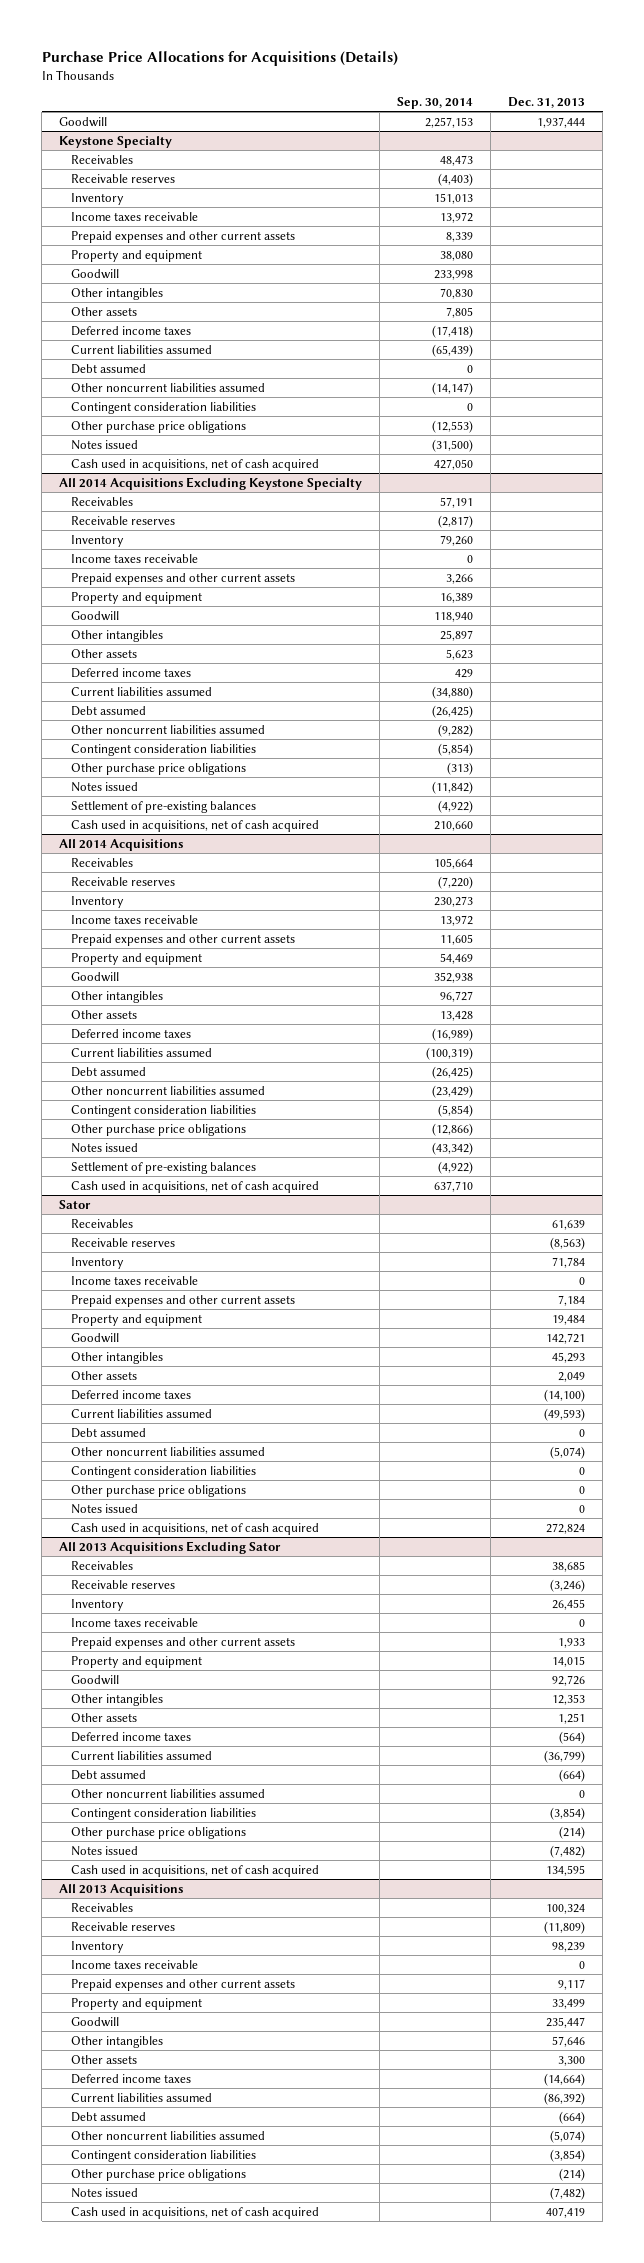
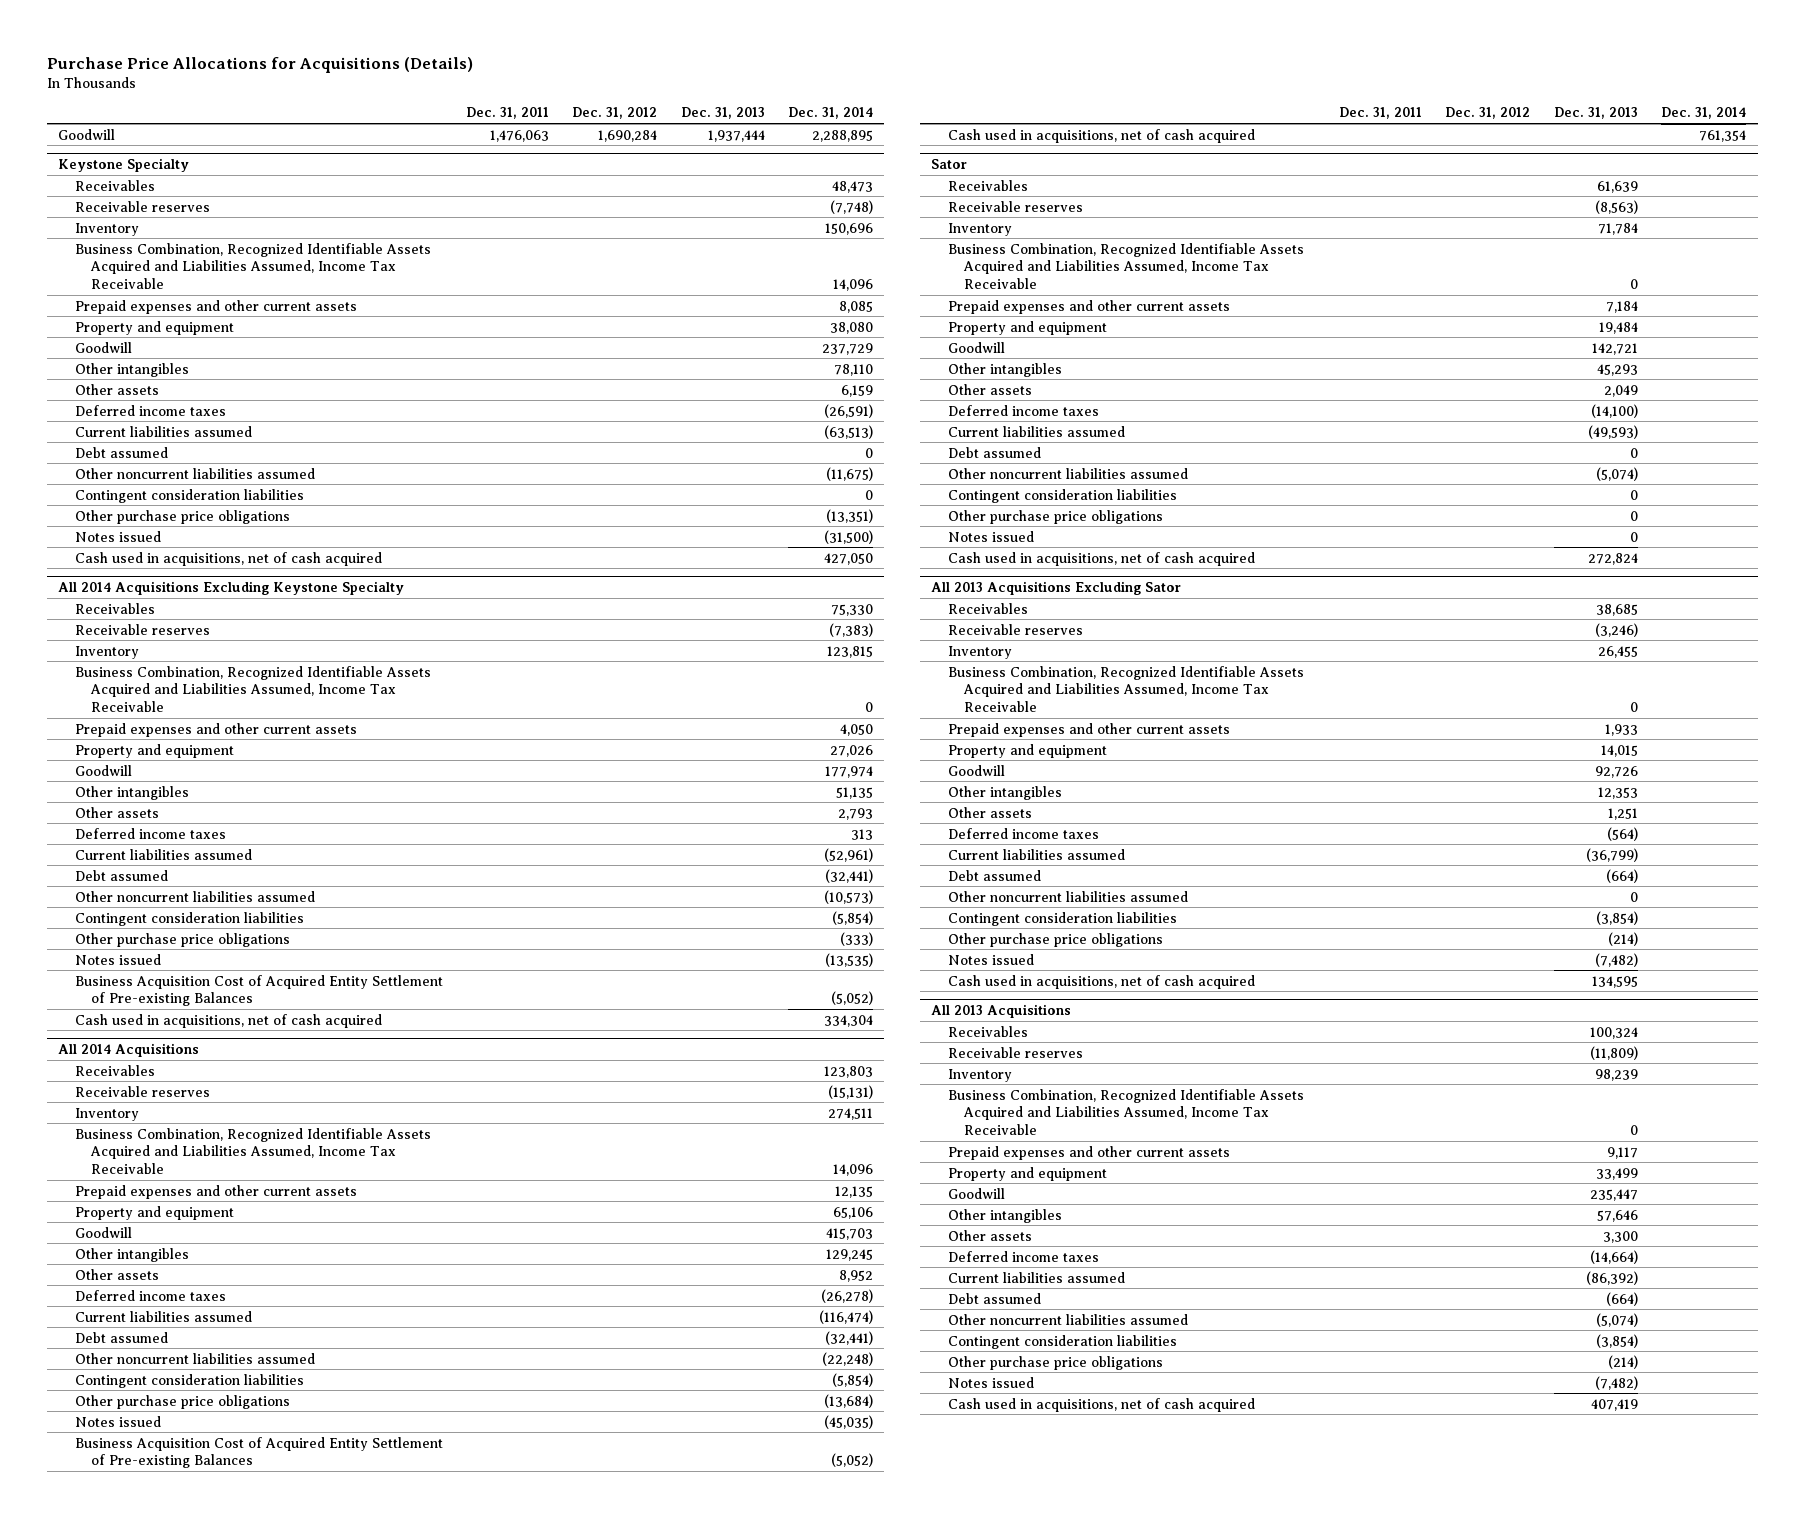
[397,97,474,110] Sep. 30, 2014 -> none
none -> [465,107,549,120] Dec. 31, 2011
none -> [572,107,658,120] Dec. 31, 2012
none -> [787,107,873,120] Dec. 31, 2014
[71,211,199,221] Income taxes receivable -> [74,242,431,290] Business Combination, Recognized Identifiable Assets Acquired and Liabilities Assumed, Income Tax Receivable
[71,553,199,563] Income taxes receivable -> [74,665,431,713] Business Combination, Recognized Identifiable Assets Acquired and Liabilities Assumed, Income Tax Receivable
[71,800,257,813] Settlement of pre-existing balances -> [74,974,443,1007] Business Acquisition Cost of Acquired Entity Settlement of Pre-existing Balances
[71,914,199,924] Income taxes receivable -> [74,1127,431,1175] Business Combination, Recognized Identifiable Assets Acquired and Liabilities Assumed, Income Tax Receivable
[71,1161,257,1174] Settlement of pre-existing balances -> [74,1436,443,1469] Business Acquisition Cost of Acquired Entity Settlement of Pre-existing Balances
[71,1275,199,1285] Income taxes receivable -> [947,242,1304,290] Business Combination, Recognized Identifiable Assets Acquired and Liabilities Assumed, Income Tax Receivable
[71,1617,199,1627] Income taxes receivable -> [947,665,1304,713] Business Combination, Recognized Identifiable Assets Acquired and Liabilities Assumed, Income Tax Receivable
[71,1959,199,1969] Income taxes receivable -> [947,1088,1304,1136] Business Combination, Recognized Identifiable Assets Acquired and Liabilities Assumed, Income Tax Receivable

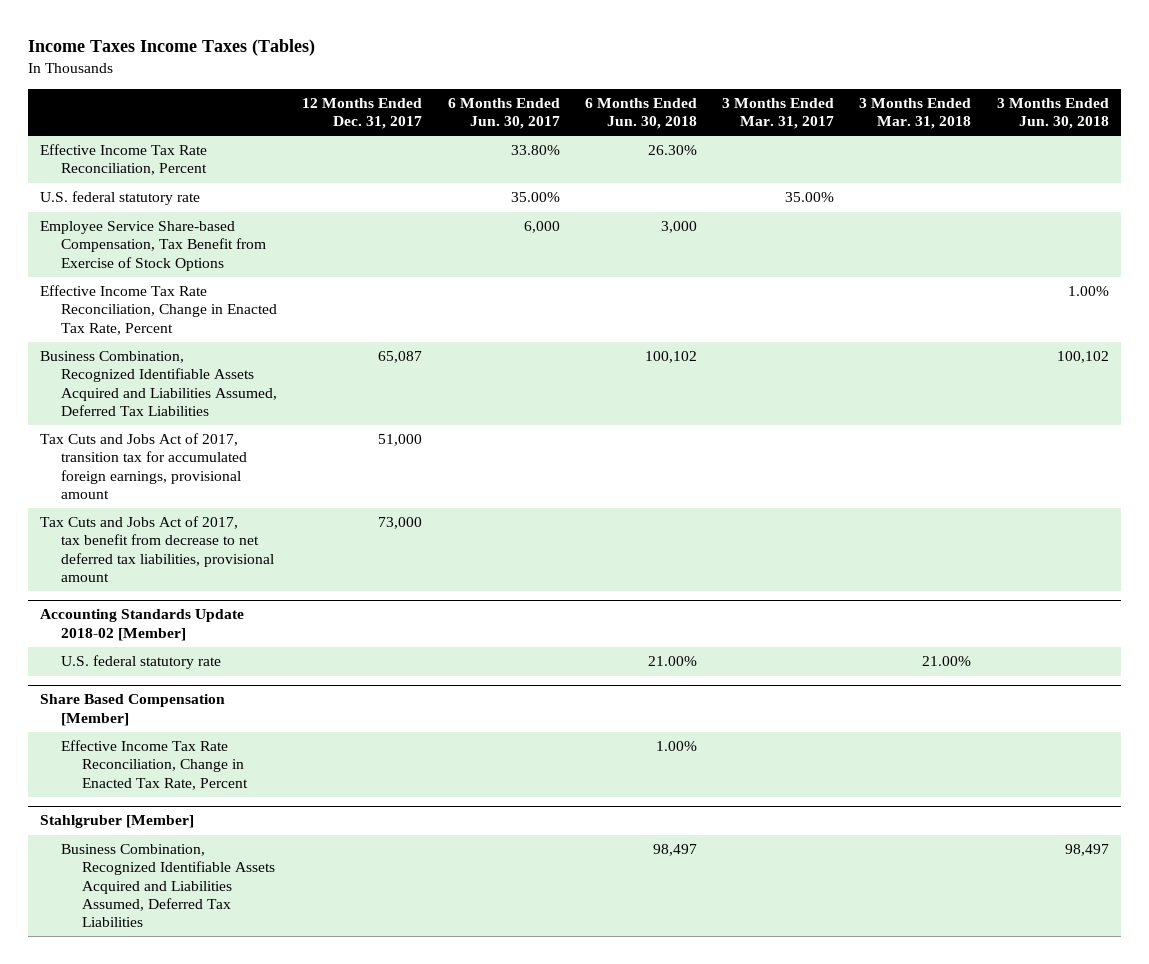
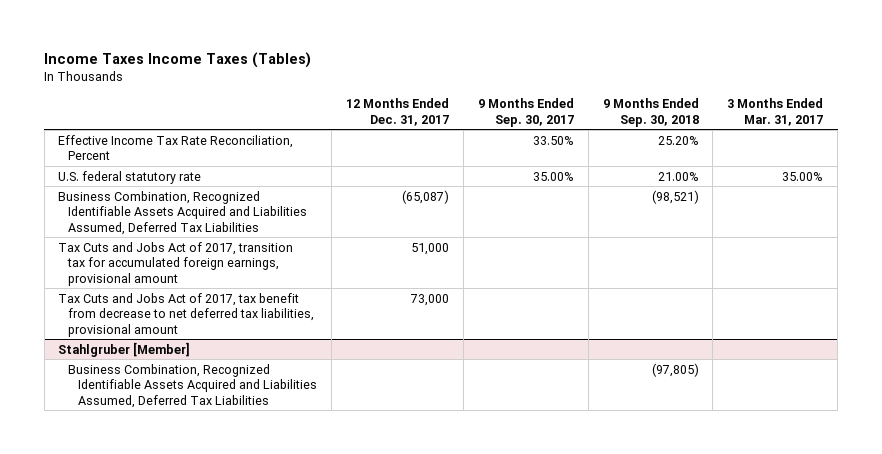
[447,98,560,130] 6 Months Ended Jun. 30, 2017 -> none
[584,98,697,130] 6 Months Ended Jun. 30, 2018 -> none
[859,98,972,130] 3 Months Ended Mar. 31, 2018 -> none
[996,98,1109,130] 3 Months Ended Jun. 30, 2018 -> none
none -> [477,97,574,127] 9 Months Ended Sep. 30, 2017
none -> [602,97,699,127] 9 Months Ended Sep. 30, 2018
[40,221,267,271] Employee Service Share-based Compensation, Tax Benefit from Exercise of Stock Options -> none
[40,285,278,335] Effective Income Tax Rate Reconciliation, Change in Enacted Tax Rate, Percent -> none
[378,351,423,364] 65,087 -> [402,189,450,204] (65,087)
[40,609,245,641] Accounting Standards Update 2018-02 [Member] -> none
[61,655,222,670] U.S. federal statutory rate -> none
[40,694,226,726] Share Based Compensation [Member] -> none
[61,740,249,790] Effective Income Tax Rate Reconciliation, Change in Enacted Tax Rate, Percent -> none

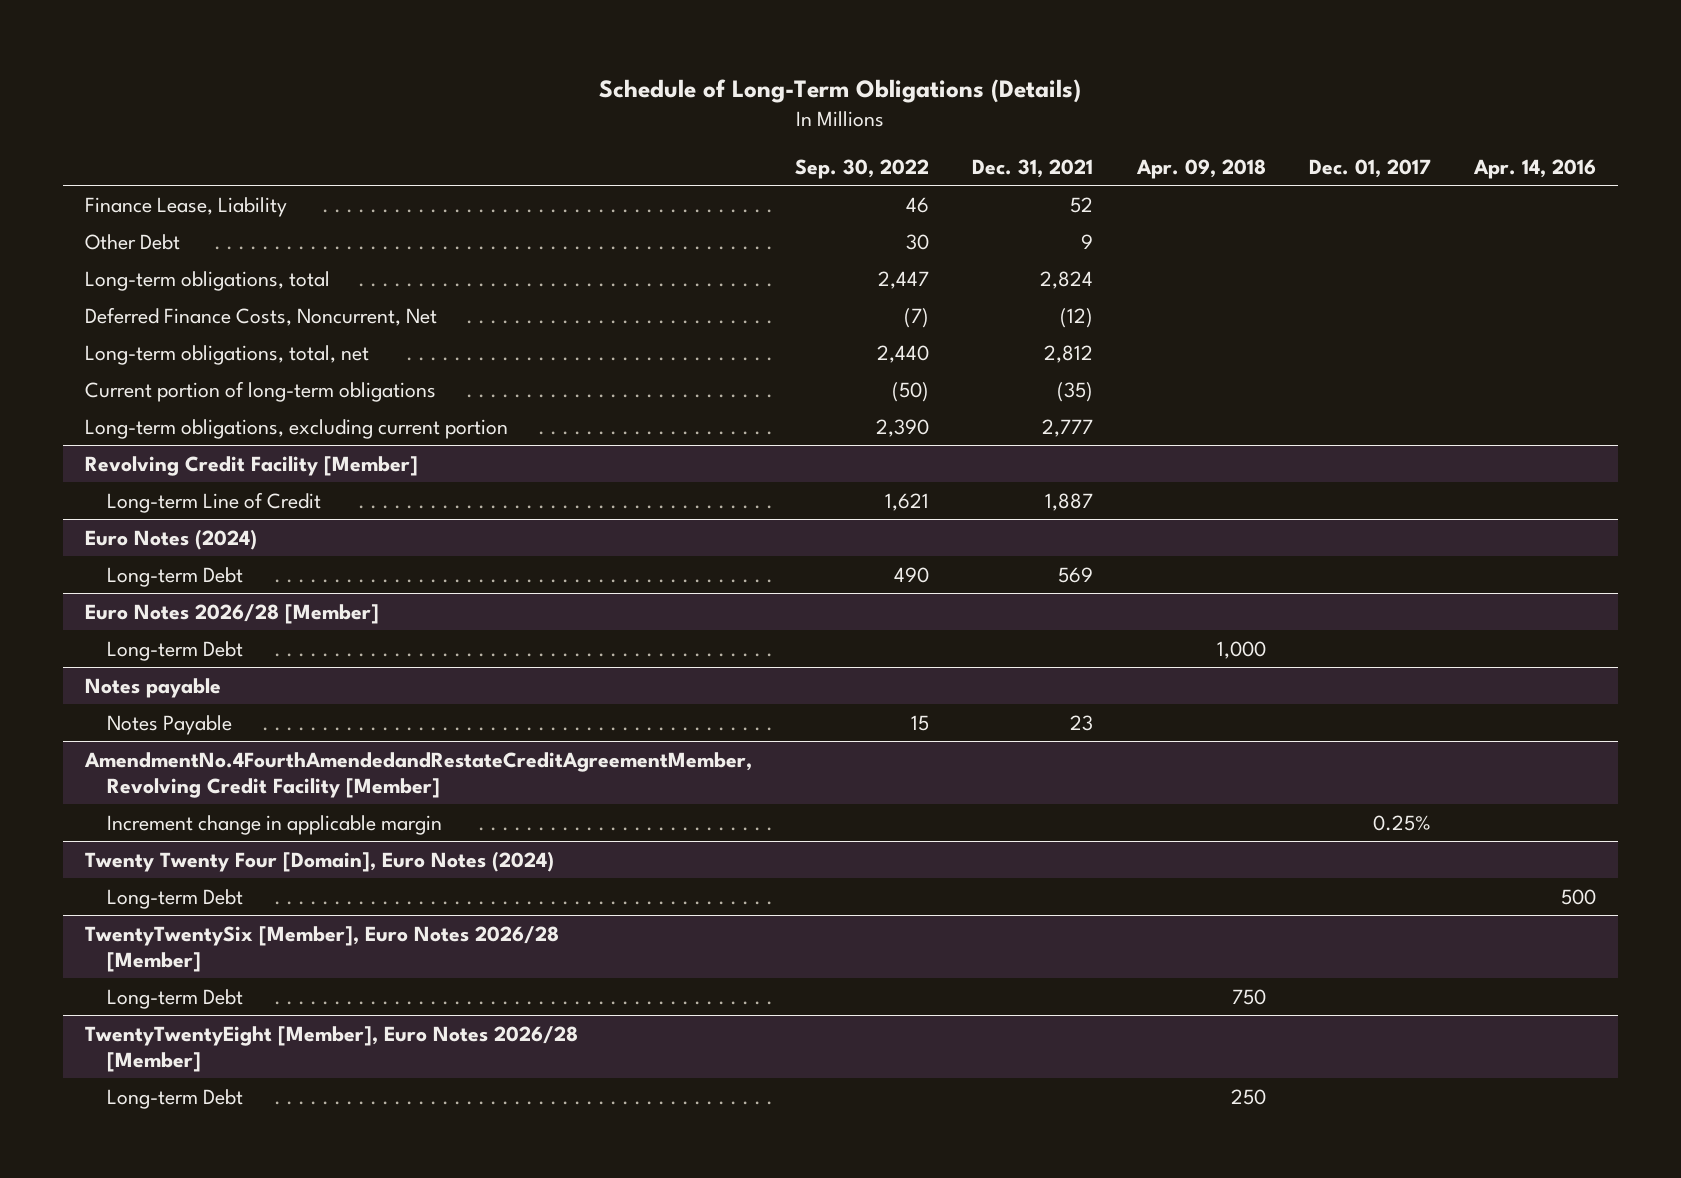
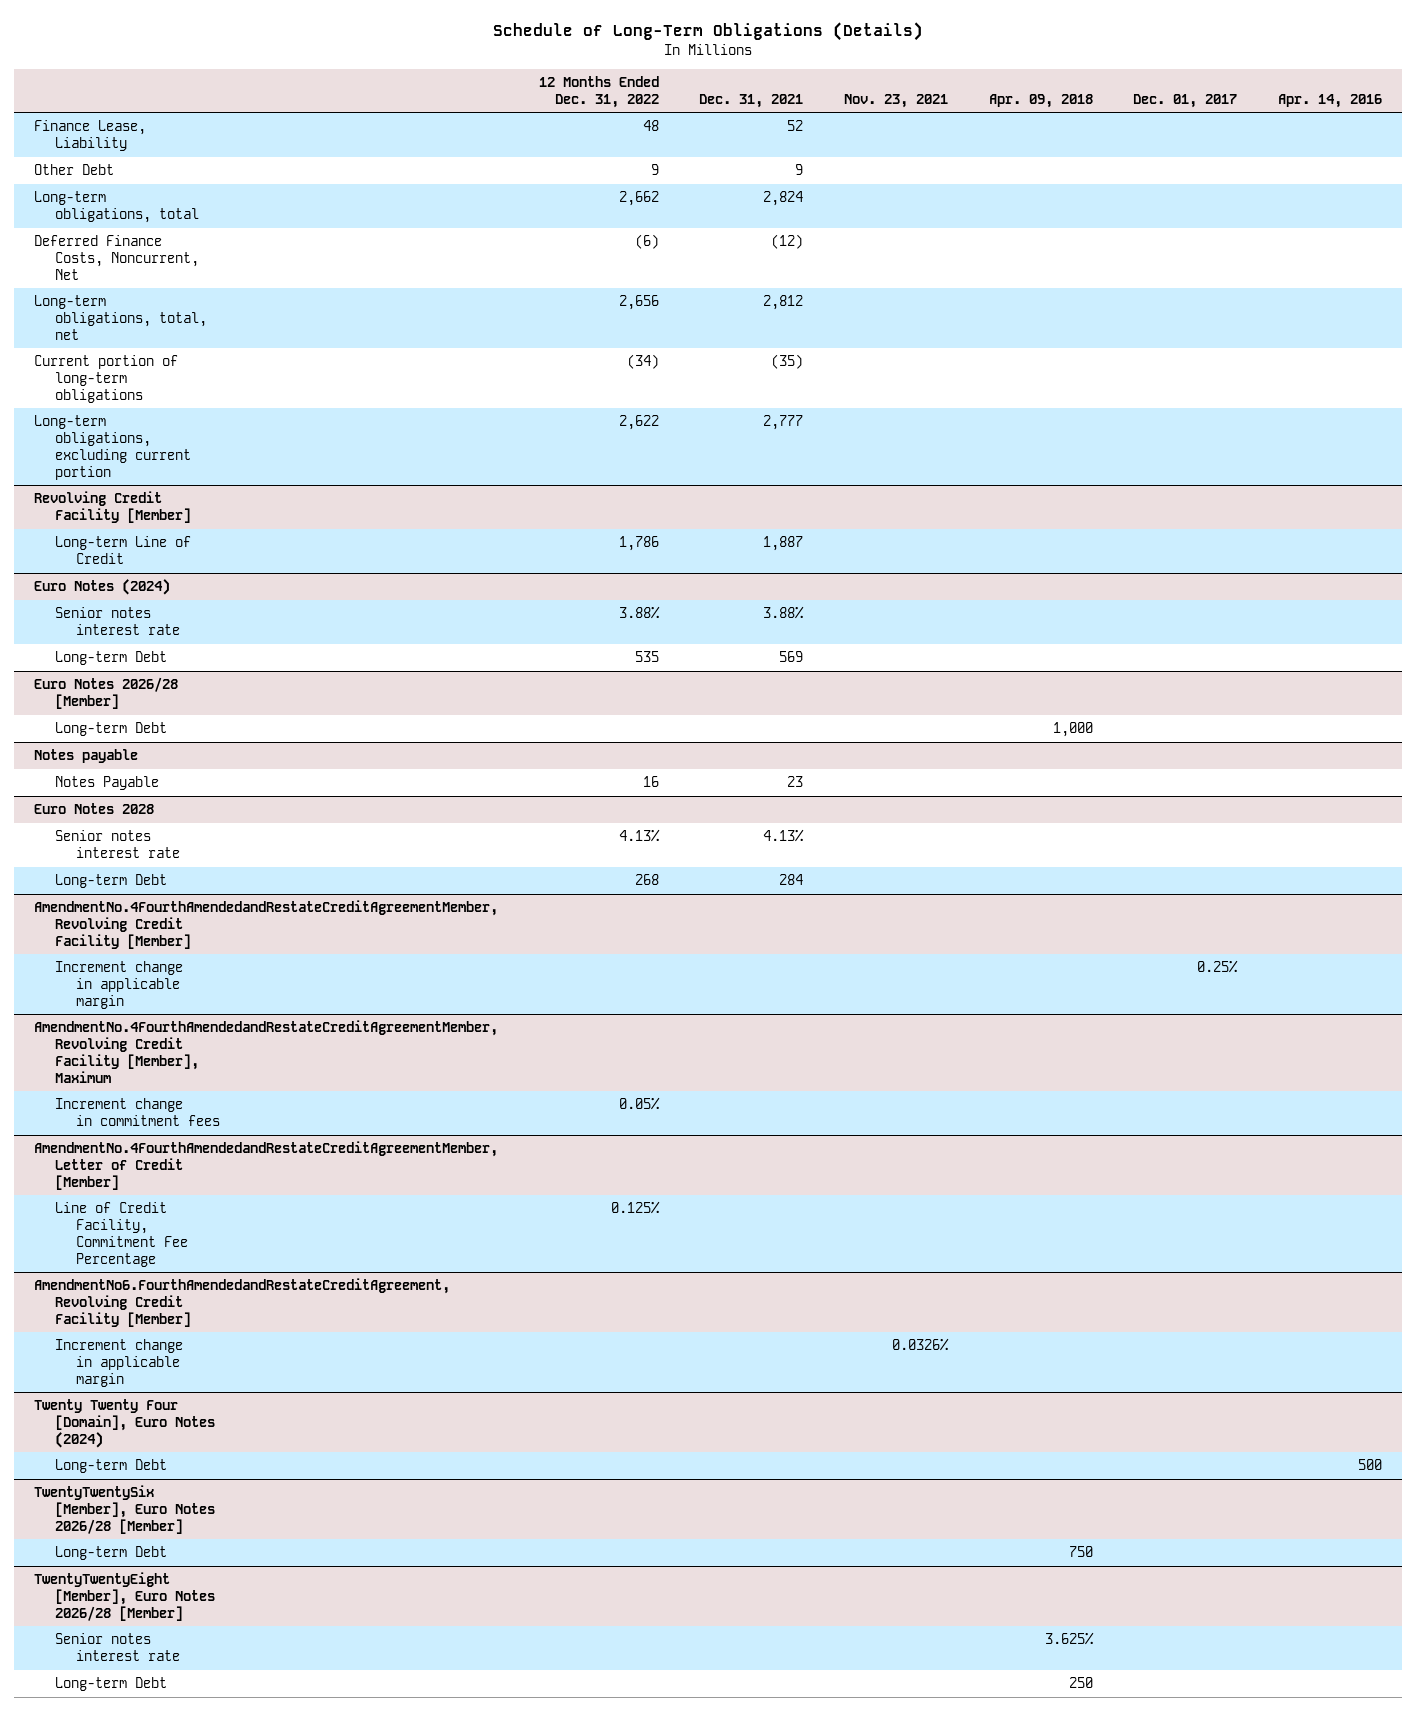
[795,158,930,179] Sep. 30, 2022 -> none
none -> [538,76,659,109] 12 Months Ended Dec. 31, 2022
none -> [844,94,949,109] Nov. 23, 2021
none -> [55,607,181,636] Senior notes interest rate
none -> [34,803,155,815] Euro Notes 2028
none -> [55,830,181,859] Senior notes interest rate
none -> [55,874,168,889] Long-term Debt
none -> [34,1020,499,1083] AmendmentNo.4FourthAmendedandRestateCreditAgreementMember, Revolving Credit Facility [Member], Maximum
none -> [55,1098,221,1127] Increment change in commitment fees
none -> [34,1141,499,1190] AmendmentNo.4FourthAmendedandRestateCreditAgreementMember, Letter of Credit [Member]
none -> [55,1202,189,1267] Line of Credit Facility, Commitment Fee Percentage
none -> [34,1278,451,1327] AmendmentNo6.FourthAmendedandRestateCreditAgreement, Revolving Credit Facility [Member]
none -> [55,1339,184,1387] Increment change in applicable margin
none -> [55,1633,181,1662] Senior notes interest rate

